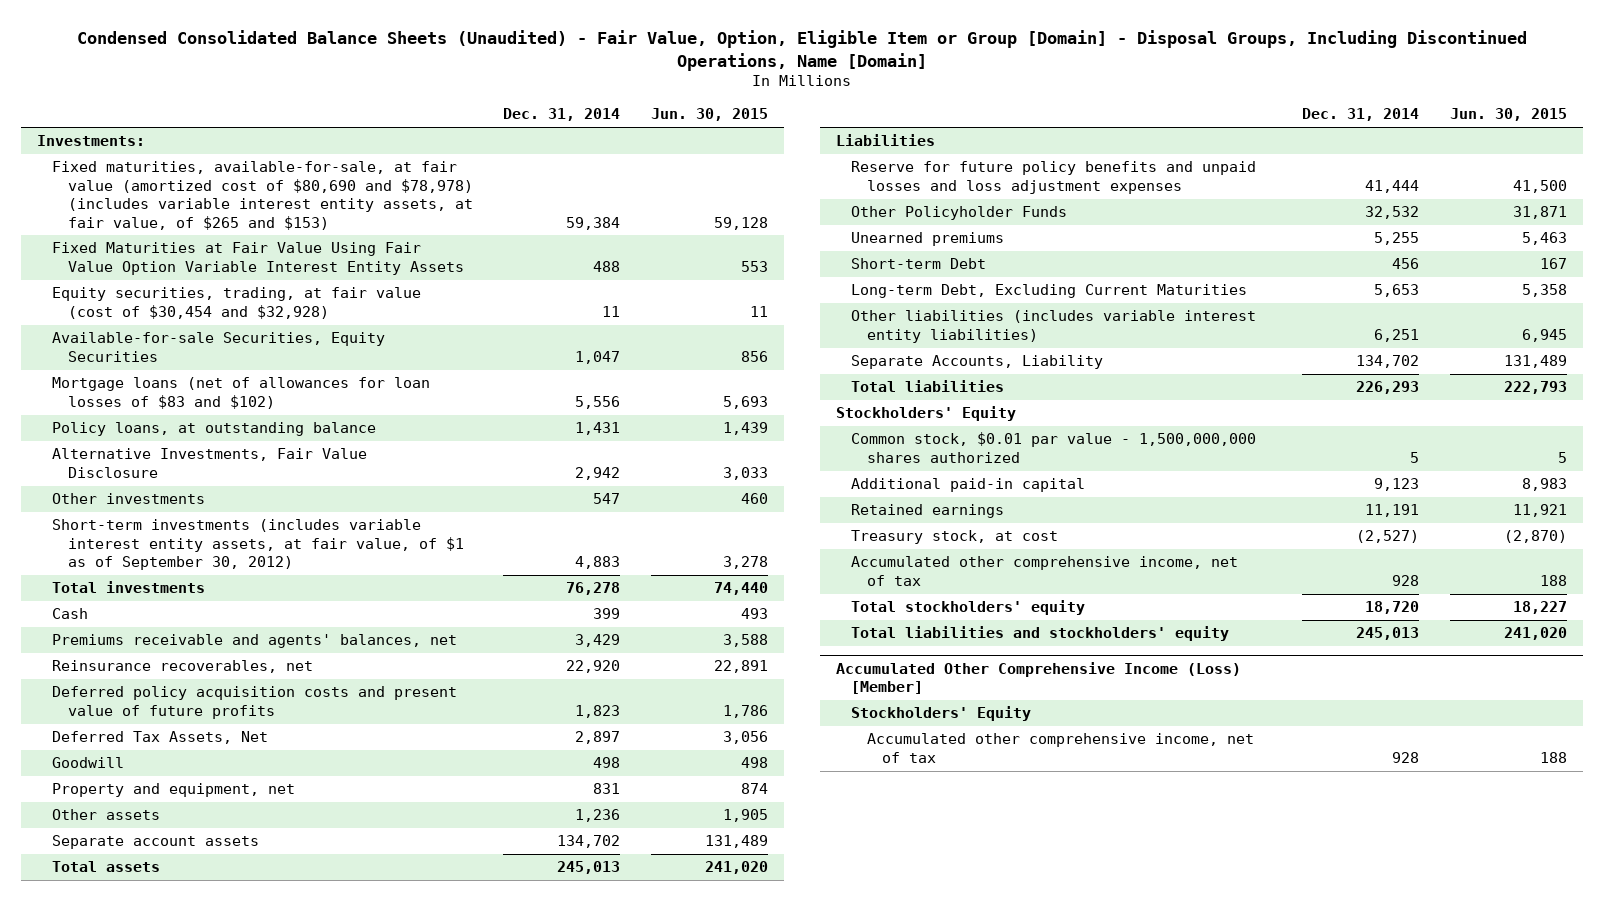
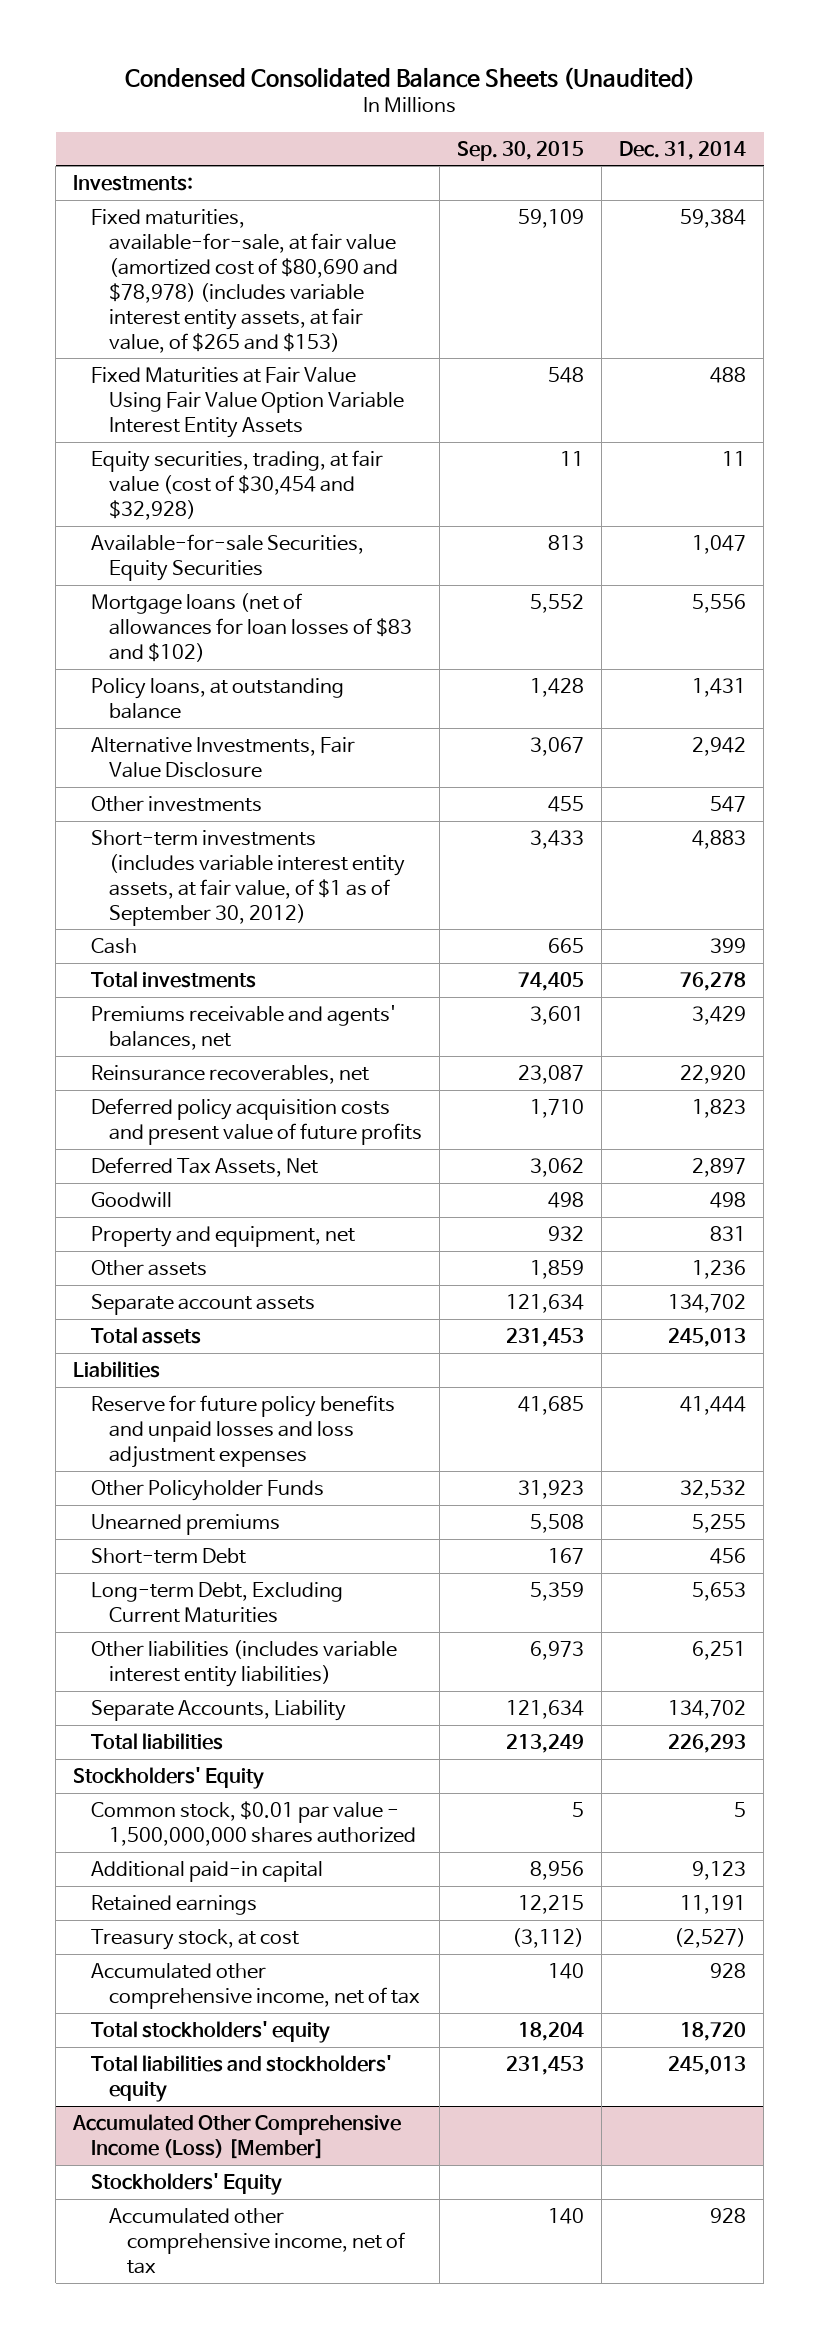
[76,29,1527,71] Condensed Consolidated Balance Sheets (Unaudited) - Fair Value, Option, Eligible Item or Group [Domain] - Disposal Groups, Including Discontinued Operations, Name [Domain] -> [124,66,695,90] Condensed Consolidated Balance Sheets (Unaudited)
[651,108,769,122] Jun. 30, 2015 -> none
none -> [457,140,585,161] Sep. 30, 2015
[52,581,206,594] Total investments -> [91,970,257,988] Total investments

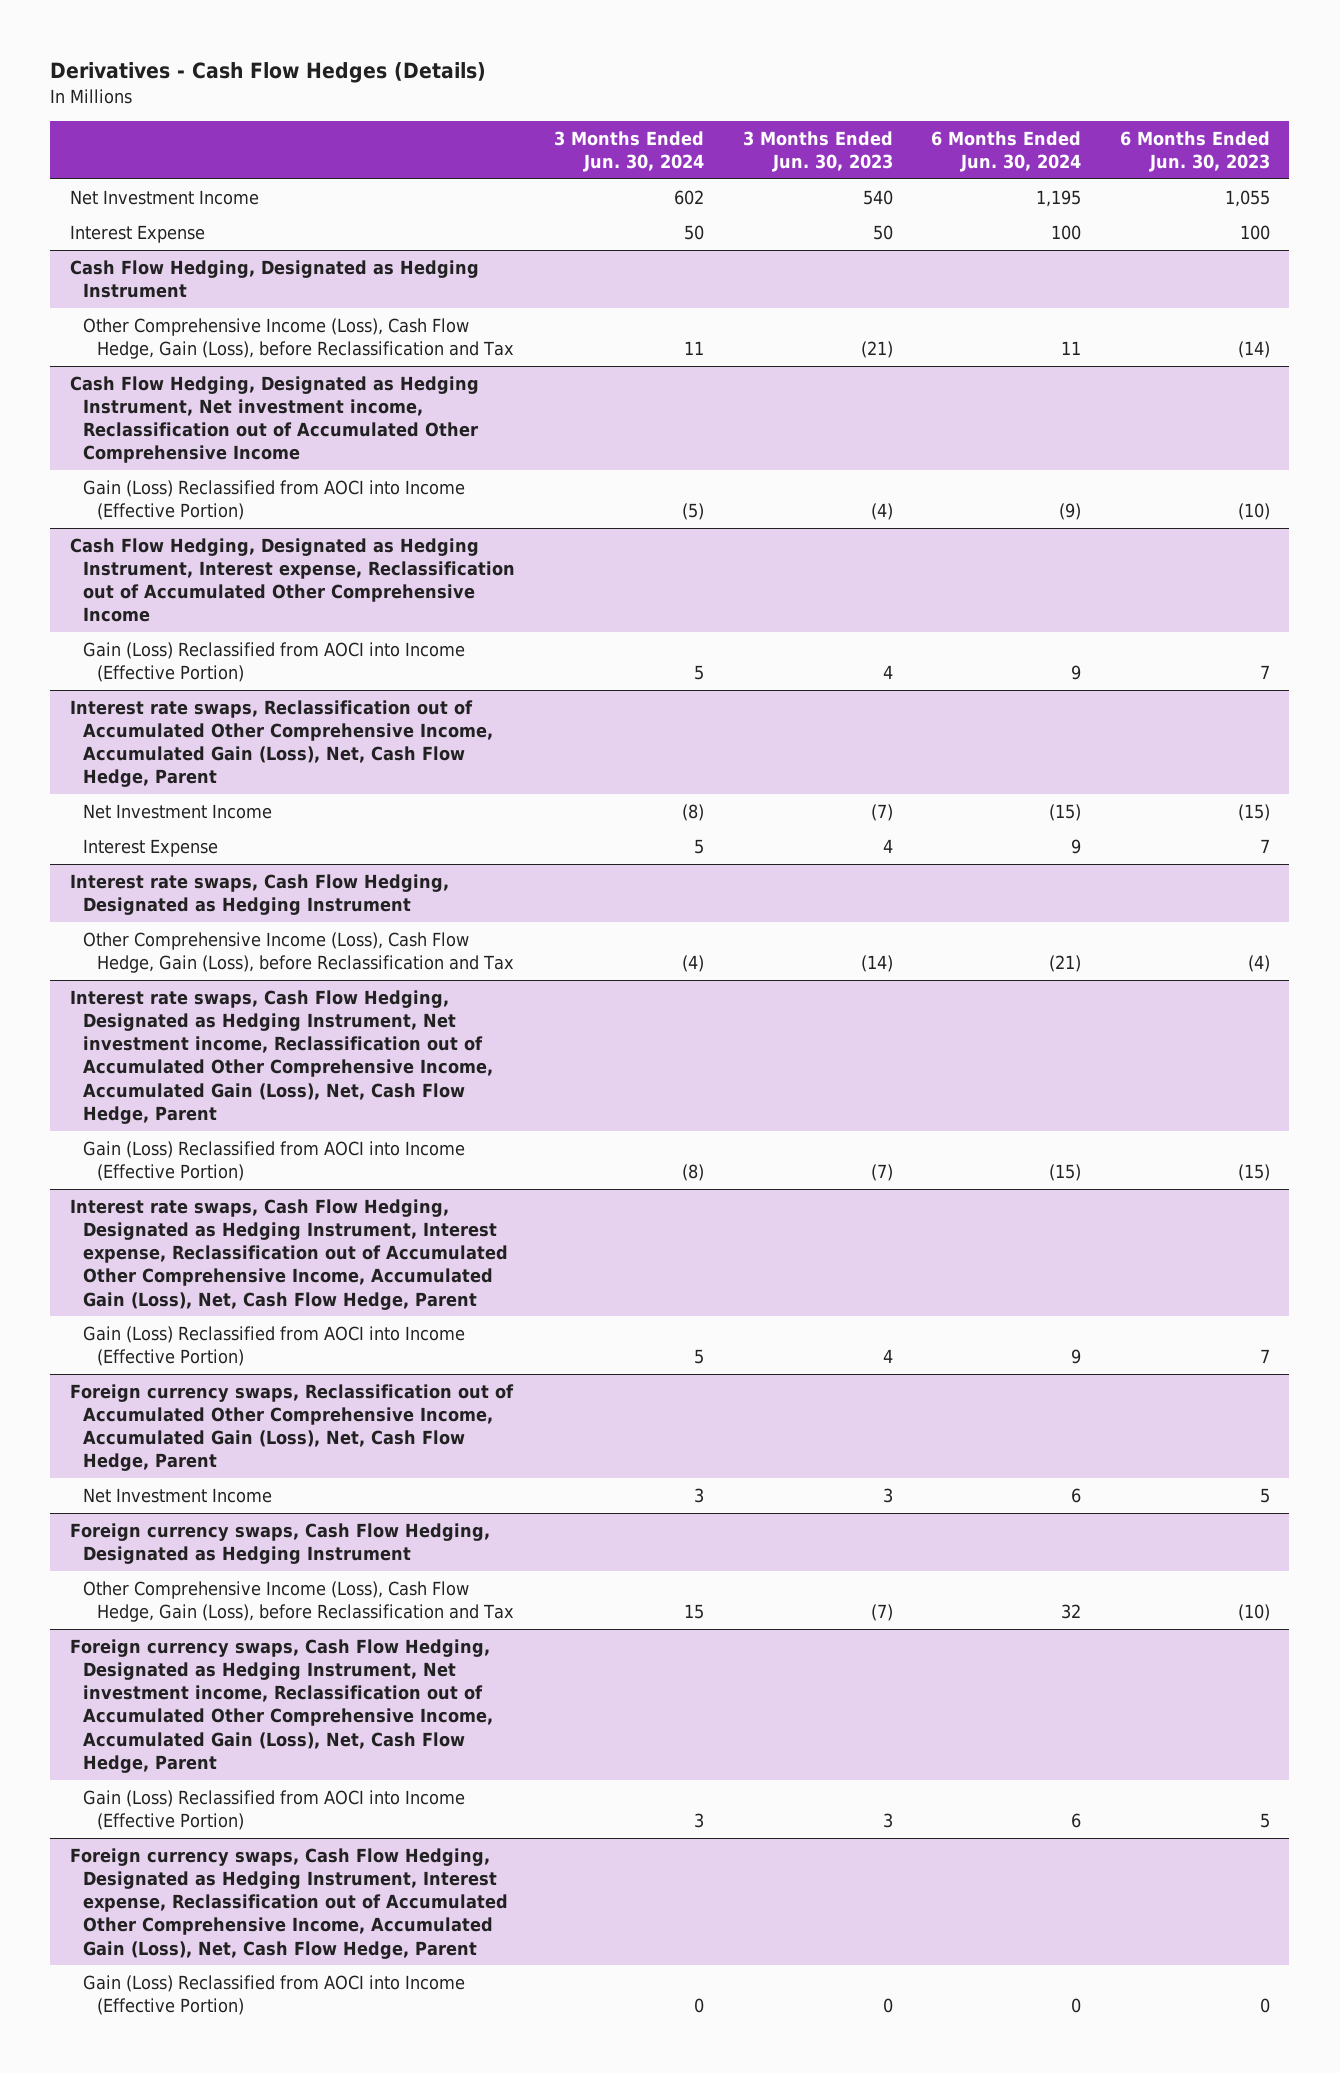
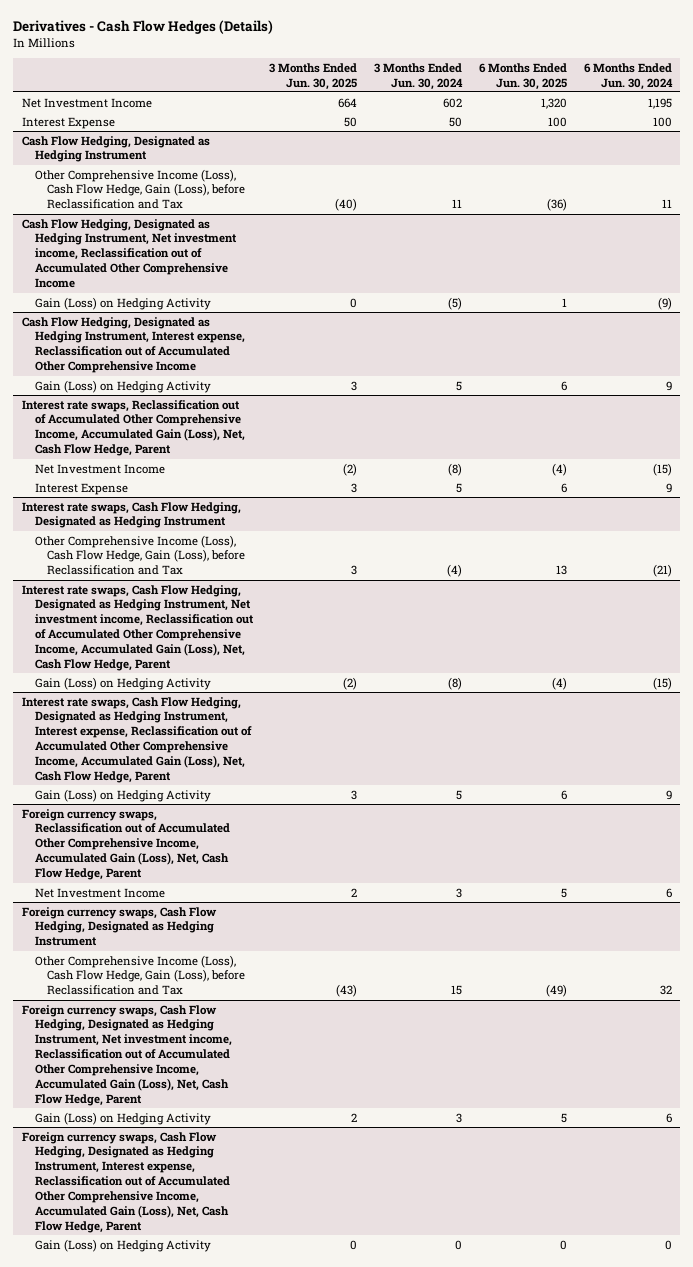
[742,130,893,172] 3 Months Ended Jun. 30, 2023 -> none
[1120,130,1271,172] 6 Months Ended Jun. 30, 2023 -> none
none -> [269,62,358,90] 3 Months Ended Jun. 30, 2025
none -> [478,62,567,90] 6 Months Ended Jun. 30, 2025
[83,479,466,521] Gain (Loss) Reclassified from AOCI into Income (Effective Portion) -> none
none -> [34,296,211,310] Gain (Loss) on Hedging Activity
[83,641,466,683] Gain (Loss) Reclassified from AOCI into Income (Effective Portion) -> none
none -> [34,379,211,393] Gain (Loss) on Hedging Activity
[83,1140,466,1182] Gain (Loss) Reclassified from AOCI into Income (Effective Portion) -> [34,676,211,690] Gain (Loss) on Hedging Activity
[83,1325,466,1367] Gain (Loss) Reclassified from AOCI into Income (Effective Portion) -> none
none -> [34,788,211,802] Gain (Loss) on Hedging Activity
[83,1789,466,1831] Gain (Loss) Reclassified from AOCI into Income (Effective Portion) -> none
none -> [34,1111,211,1125] Gain (Loss) on Hedging Activity
[83,1974,466,2016] Gain (Loss) Reclassified from AOCI into Income (Effective Portion) -> none
none -> [34,1238,211,1252] Gain (Loss) on Hedging Activity

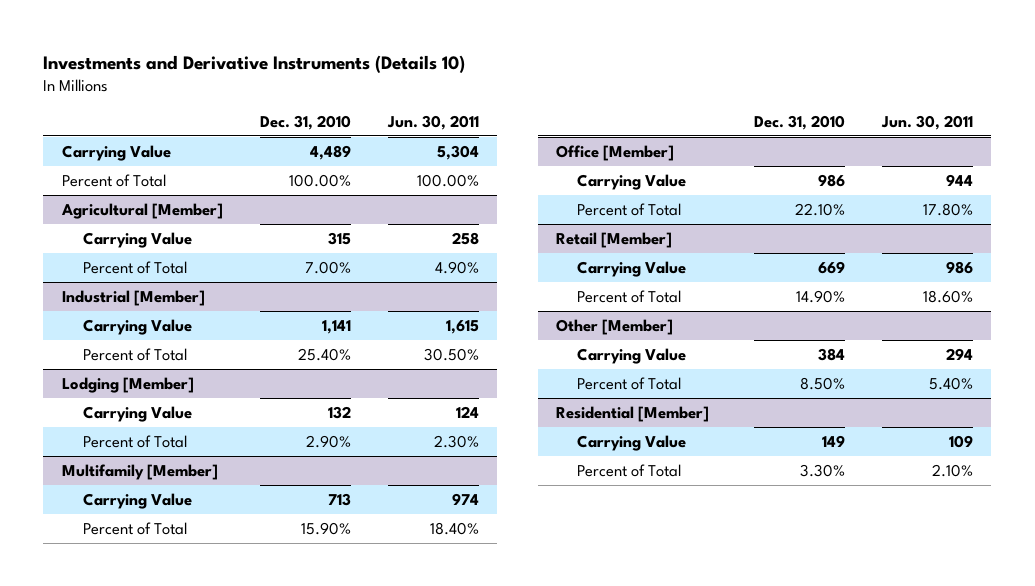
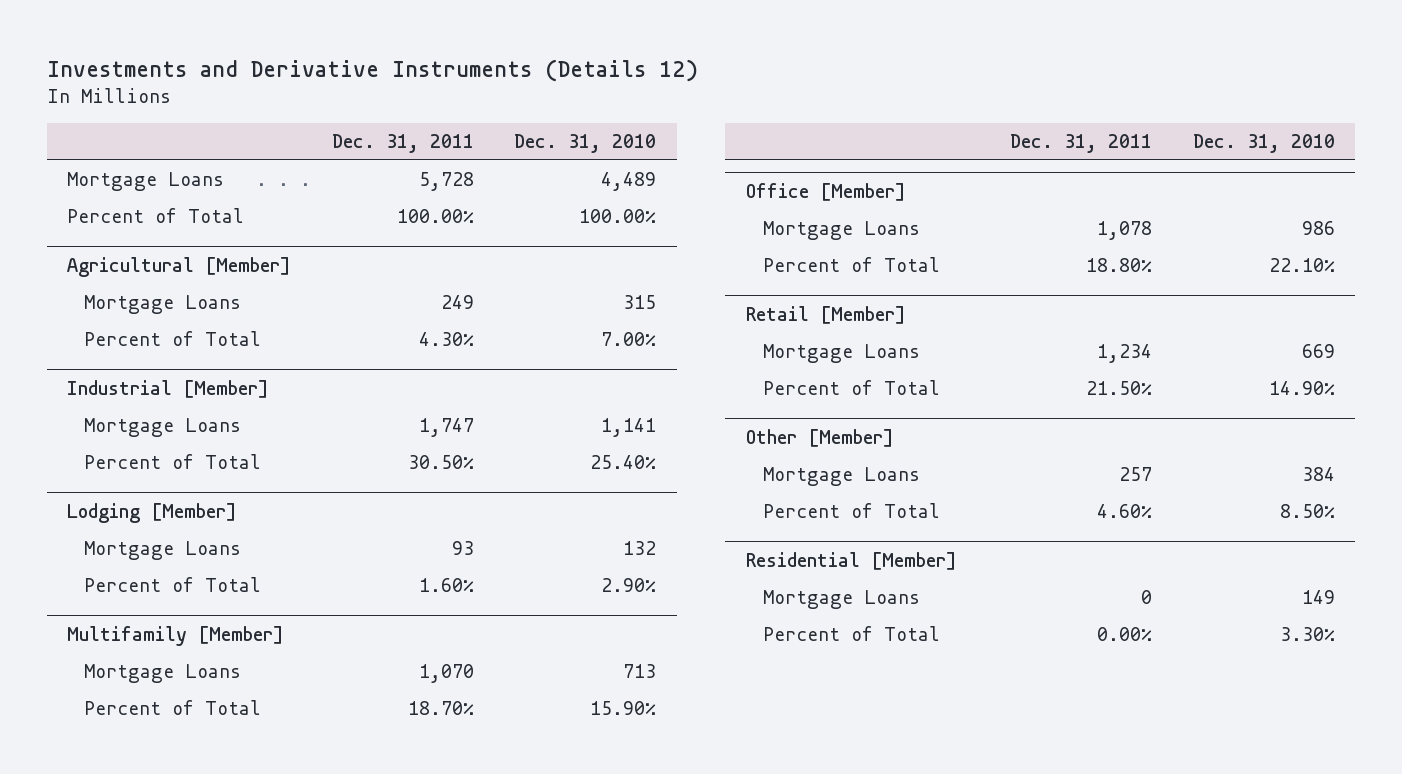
[43,54,466,73] Investments and Derivative Instruments (Details 10) -> [46,58,698,82] Investments and Derivative Instruments (Details 12)
[386,114,479,130] Jun. 30, 2011 -> none
none -> [331,133,474,153] Dec. 31, 2011
[61,144,171,161] Carrying Value -> [67,172,225,192] Mortgage Loans
[82,231,192,248] Carrying Value -> [84,295,242,315] Mortgage Loans
[82,318,192,335] Carrying Value -> [84,418,242,438] Mortgage Loans
[82,405,192,422] Carrying Value -> [84,541,242,561] Mortgage Loans
[82,492,192,509] Carrying Value -> [84,664,242,684] Mortgage Loans
[577,173,687,190] Carrying Value -> [762,221,920,241] Mortgage Loans
[577,260,687,277] Carrying Value -> [762,344,920,364] Mortgage Loans
[577,347,687,364] Carrying Value -> [762,467,920,487] Mortgage Loans
[577,434,687,451] Carrying Value -> [762,590,920,610] Mortgage Loans

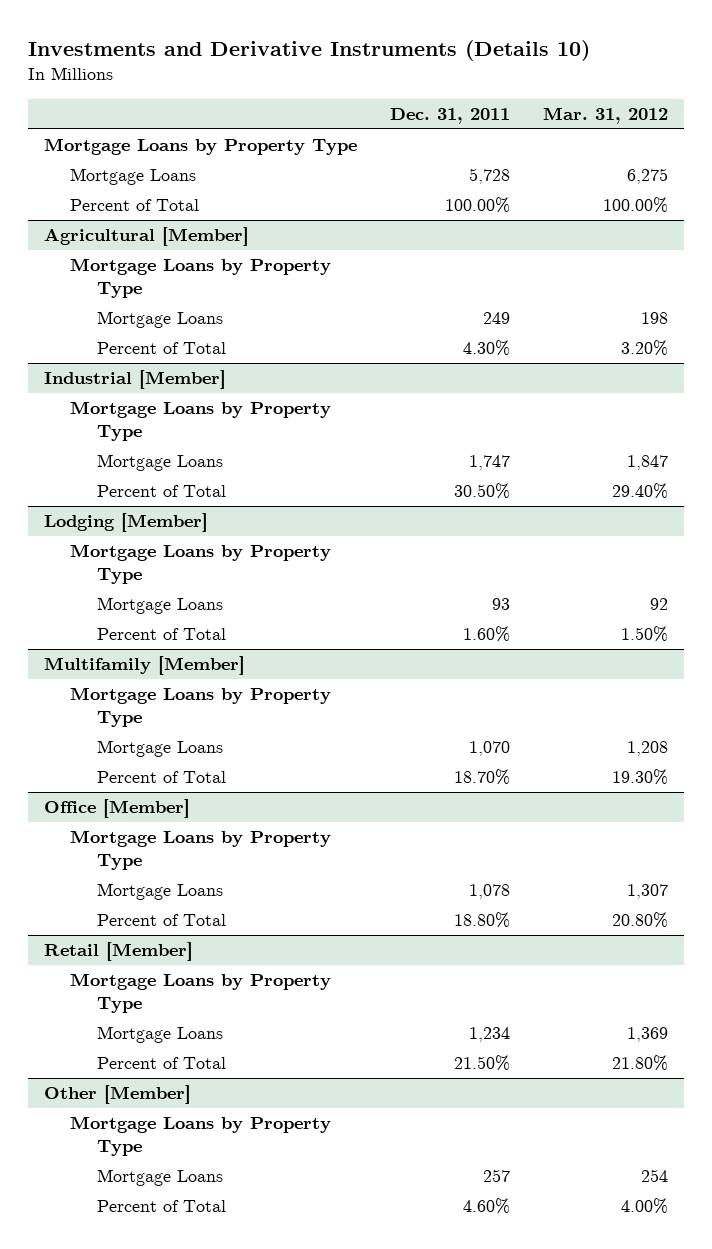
[46,58,698,82] Investments and Derivative Instruments (Details 12) -> [27,39,590,61] Investments and Derivative Instruments (Details 10)
[514,133,657,153] Dec. 31, 2010 -> none
none -> [542,106,668,124] Mar. 31, 2012
none -> [44,138,358,156] Mortgage Loans by Property Type
none -> [70,258,332,299] Mortgage Loans by Property Type
none -> [70,401,332,442] Mortgage Loans by Property Type
none -> [70,544,332,585] Mortgage Loans by Property Type
none -> [70,687,332,728] Mortgage Loans by Property Type
none -> [70,830,332,871] Mortgage Loans by Property Type
none -> [70,973,332,1014] Mortgage Loans by Property Type
none -> [70,1116,332,1157] Mortgage Loans by Property Type
[745,551,957,570] Residential [Member] -> none
[762,590,920,610] Mortgage Loans -> none
[762,626,940,642] Percent of Total -> none

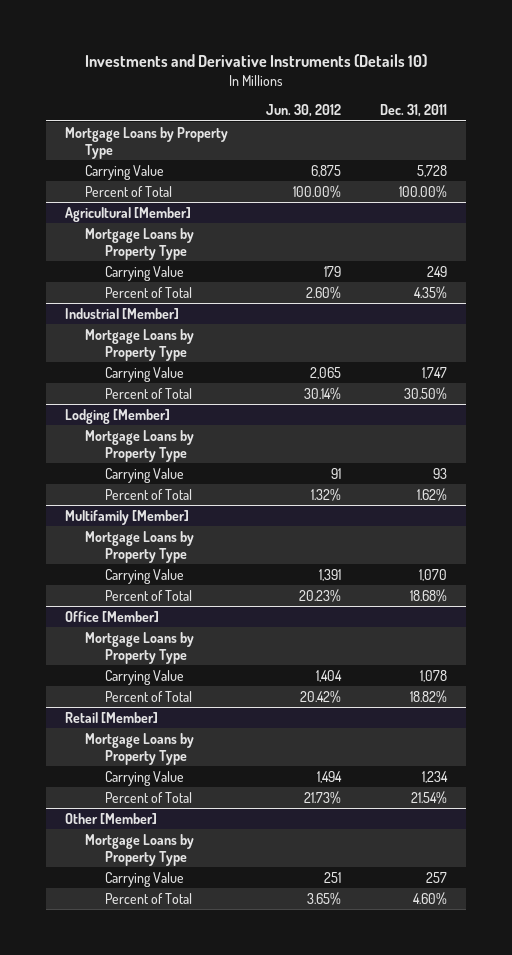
[542,106,668,124] Mar. 31, 2012 -> none
none -> [266,104,342,118] Jun. 30, 2012
[70,168,197,186] Mortgage Loans -> [84,164,164,180] Carrying Value
[96,311,223,329] Mortgage Loans -> [104,265,184,281] Carrying Value
[462,340,510,357] 4.30% -> [413,285,447,299] 4.35%
[96,454,223,472] Mortgage Loans -> [104,366,184,382] Carrying Value
[96,597,223,615] Mortgage Loans -> [104,467,184,483] Carrying Value
[462,626,510,643] 1.60% -> [416,487,447,501] 1.62%
[96,740,223,758] Mortgage Loans -> [104,568,184,584] Carrying Value
[453,769,510,786] 18.70% -> [409,588,447,602] 18.68%
[96,883,223,901] Mortgage Loans -> [104,669,184,685] Carrying Value
[453,912,510,929] 18.80% -> [409,689,447,703] 18.82%
[96,1026,223,1044] Mortgage Loans -> [104,770,184,786] Carrying Value
[453,1055,510,1072] 21.50% -> [410,790,447,804] 21.54%
[96,1169,223,1187] Mortgage Loans -> [104,871,184,887] Carrying Value

